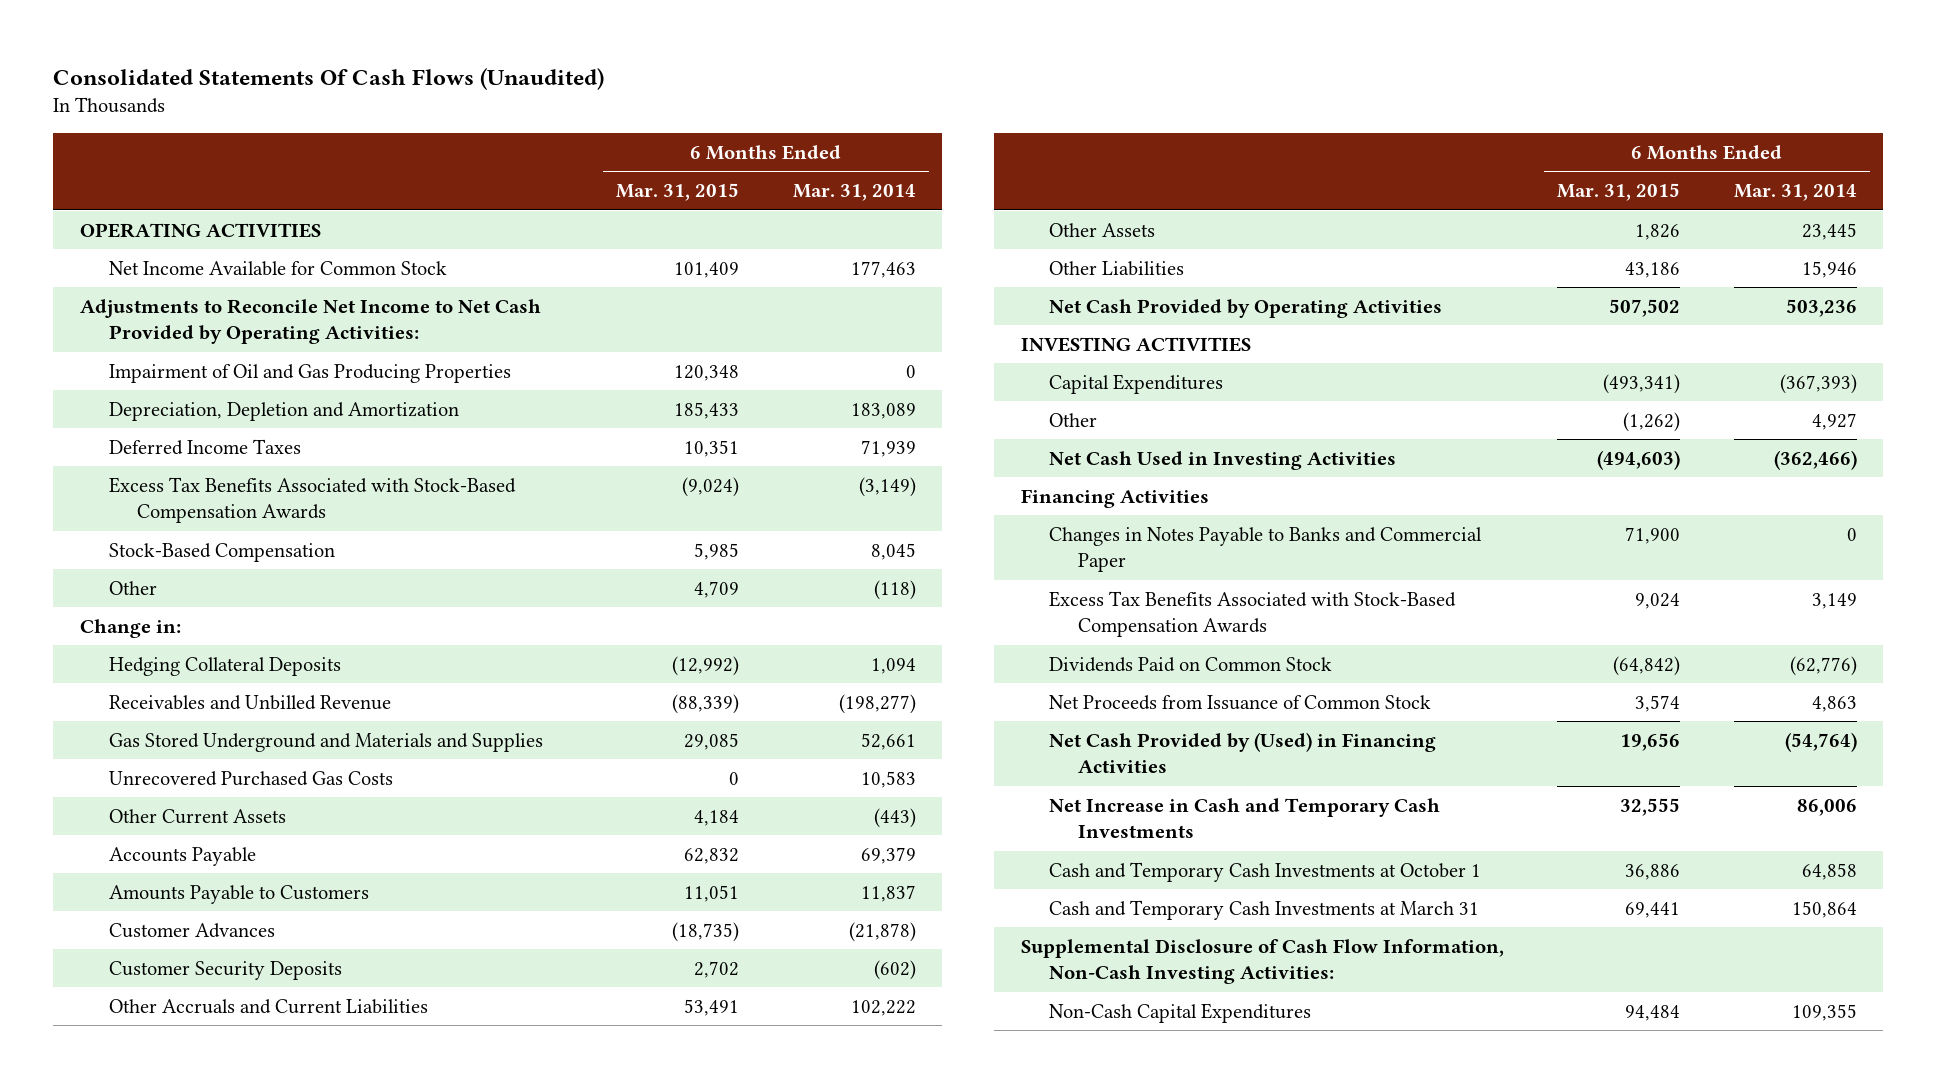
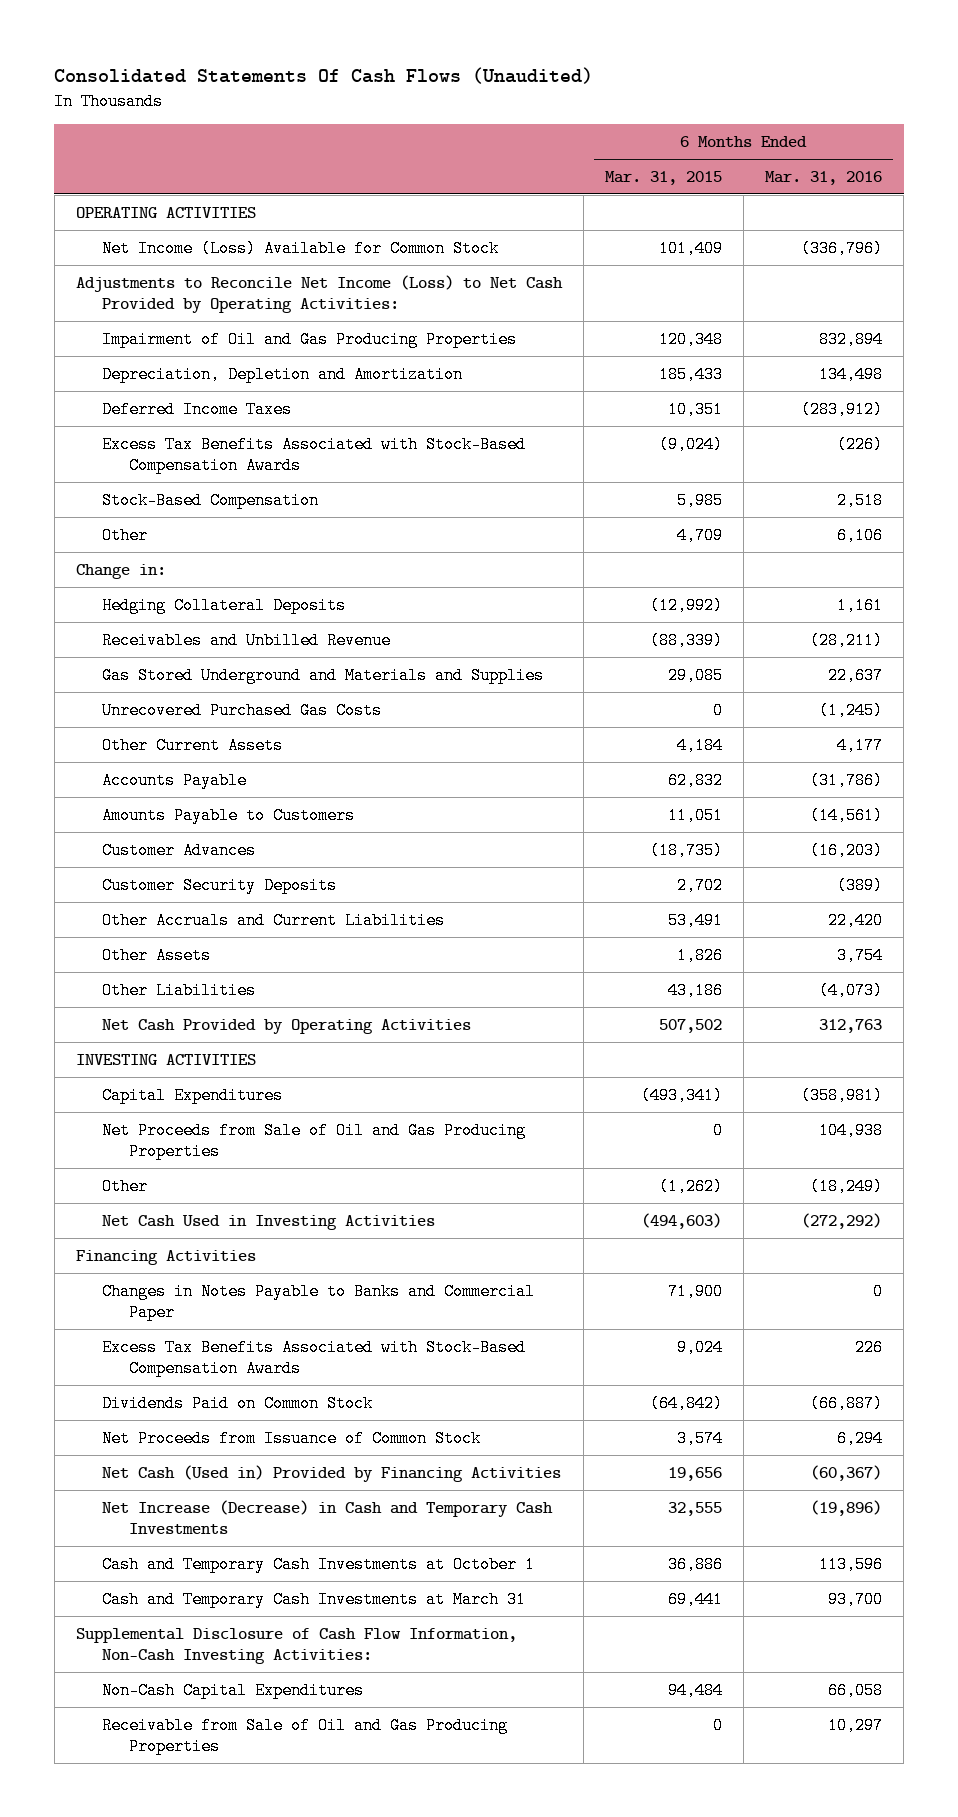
[792,184,916,202] Mar. 31, 2014 -> none
none -> [765,170,883,185] Mar. 31, 2016
[108,260,447,276] Net Income Available for Common Stock -> [102,239,500,257] Net Income (Loss) Available for Common Stock
[79,298,541,345] Adjustments to Reconcile Net Income to Net Cash Provided by Operating Activities: -> [75,274,563,313] Adjustments to Reconcile Net Income (Loss) to Net Cash Provided by Operating Activities:
none -> [102,1121,527,1160] Net Proceeds from Sale of Oil and Gas Producing Properties
[1049,731,1437,774] Net Cash Provided by (Used) in Financing Activities -> [102,1464,562,1482] Net Cash (Used in) Provided by Financing Activities
[1049,797,1441,839] Net Increase in Cash and Temporary Cash Investments -> [102,1499,554,1534] Net Increase (Decrease) in Cash and Temporary Cash Investments
none -> [102,1716,509,1755] Receivable from Sale of Oil and Gas Producing Properties

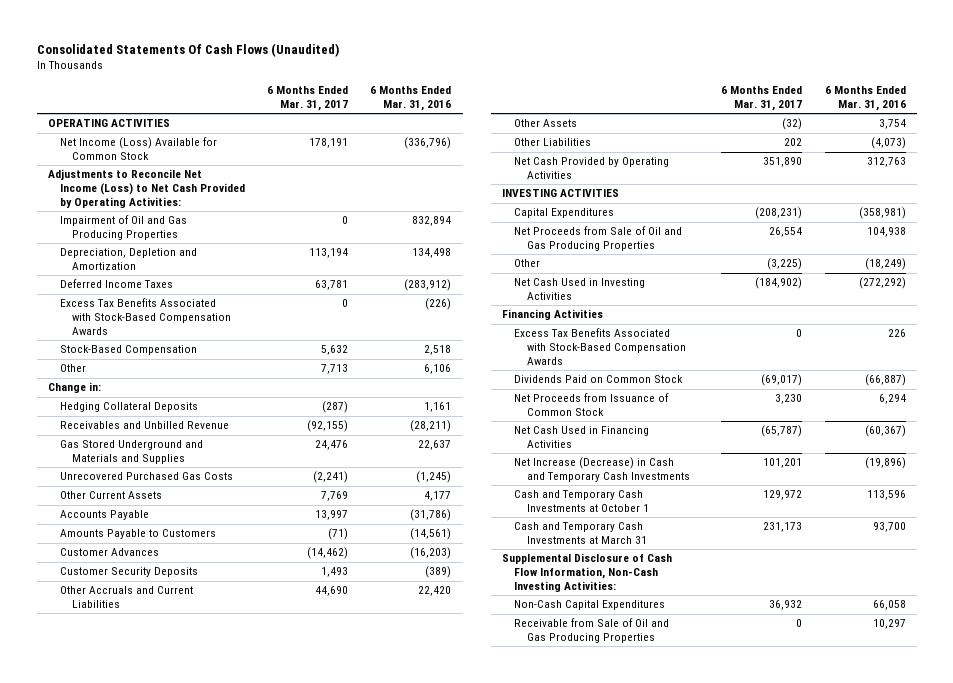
[604,170,722,185] Mar. 31, 2015 -> none
none -> [267,86,349,111] 6 Months Ended Mar. 31, 2017
[102,1282,536,1321] Changes in Notes Payable to Banks and Commercial Paper -> none
[102,1464,562,1482] Net Cash (Used in) Provided by Financing Activities -> [514,426,650,449] Net Cash Used in Financing Activities

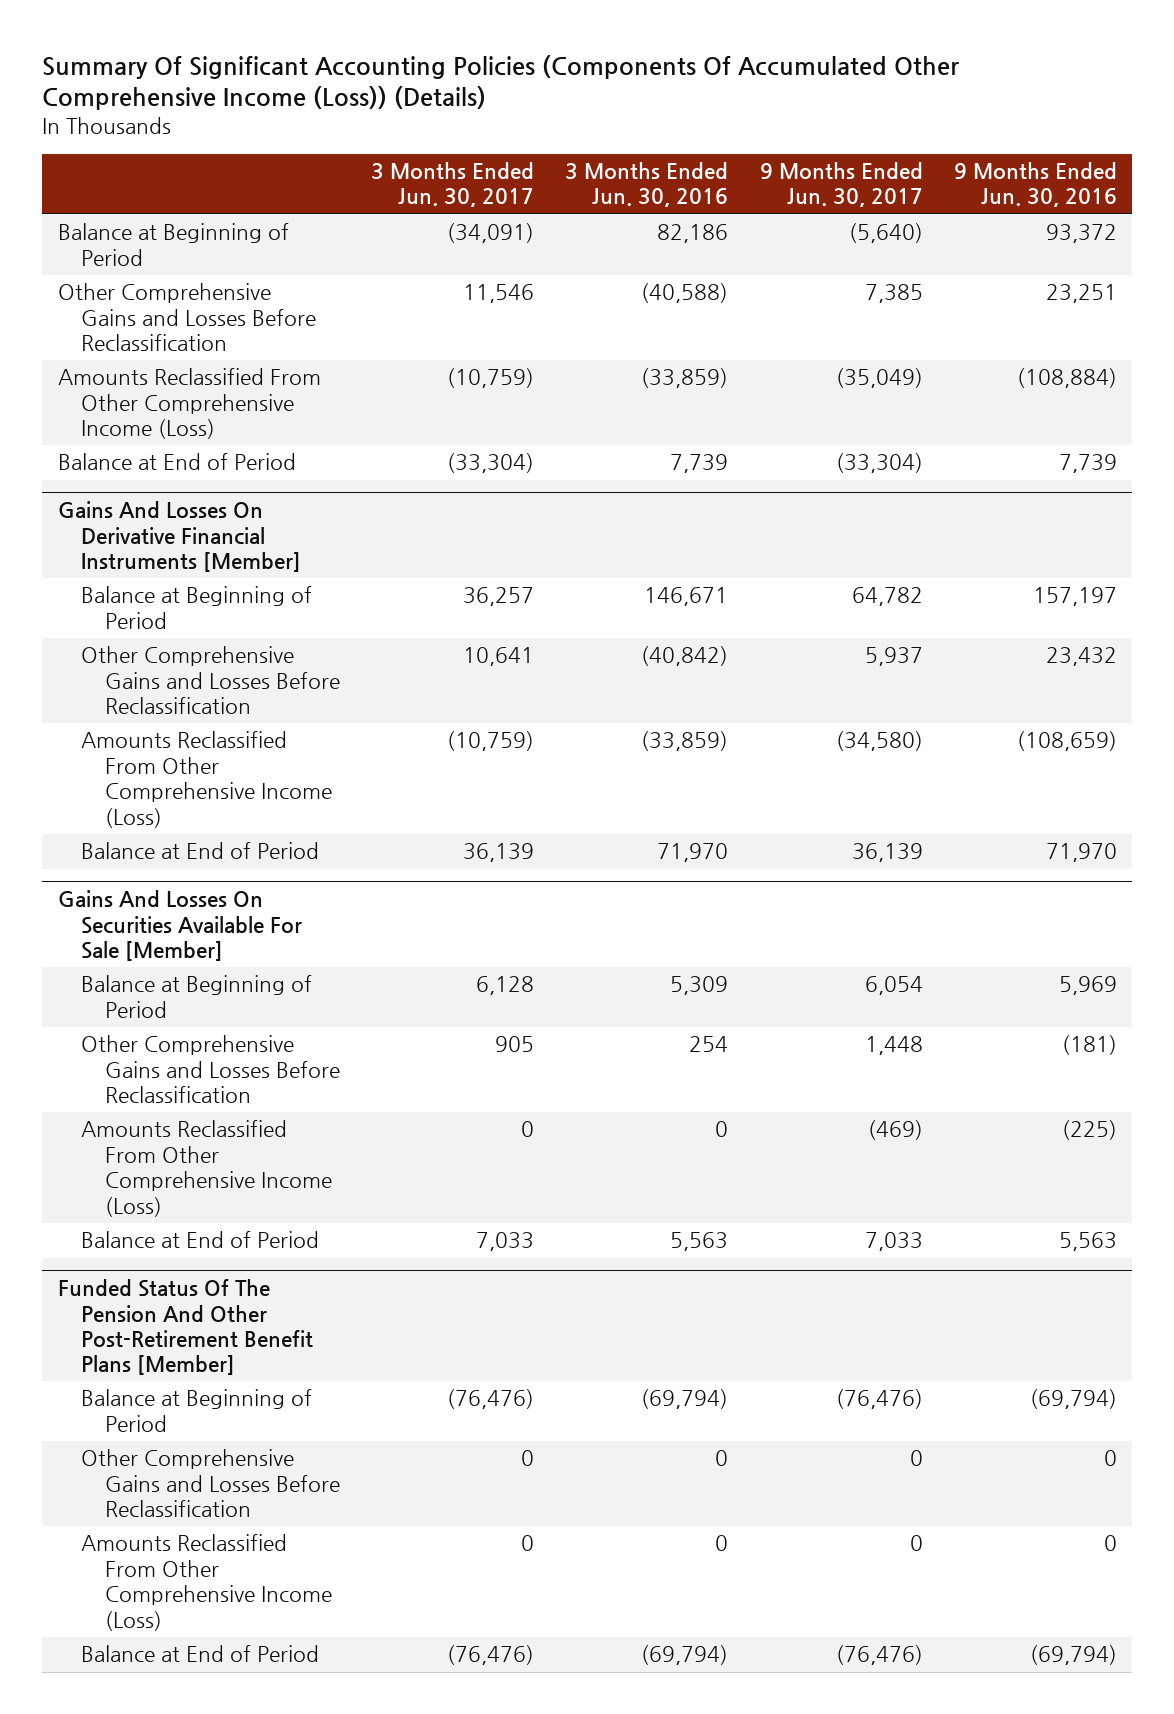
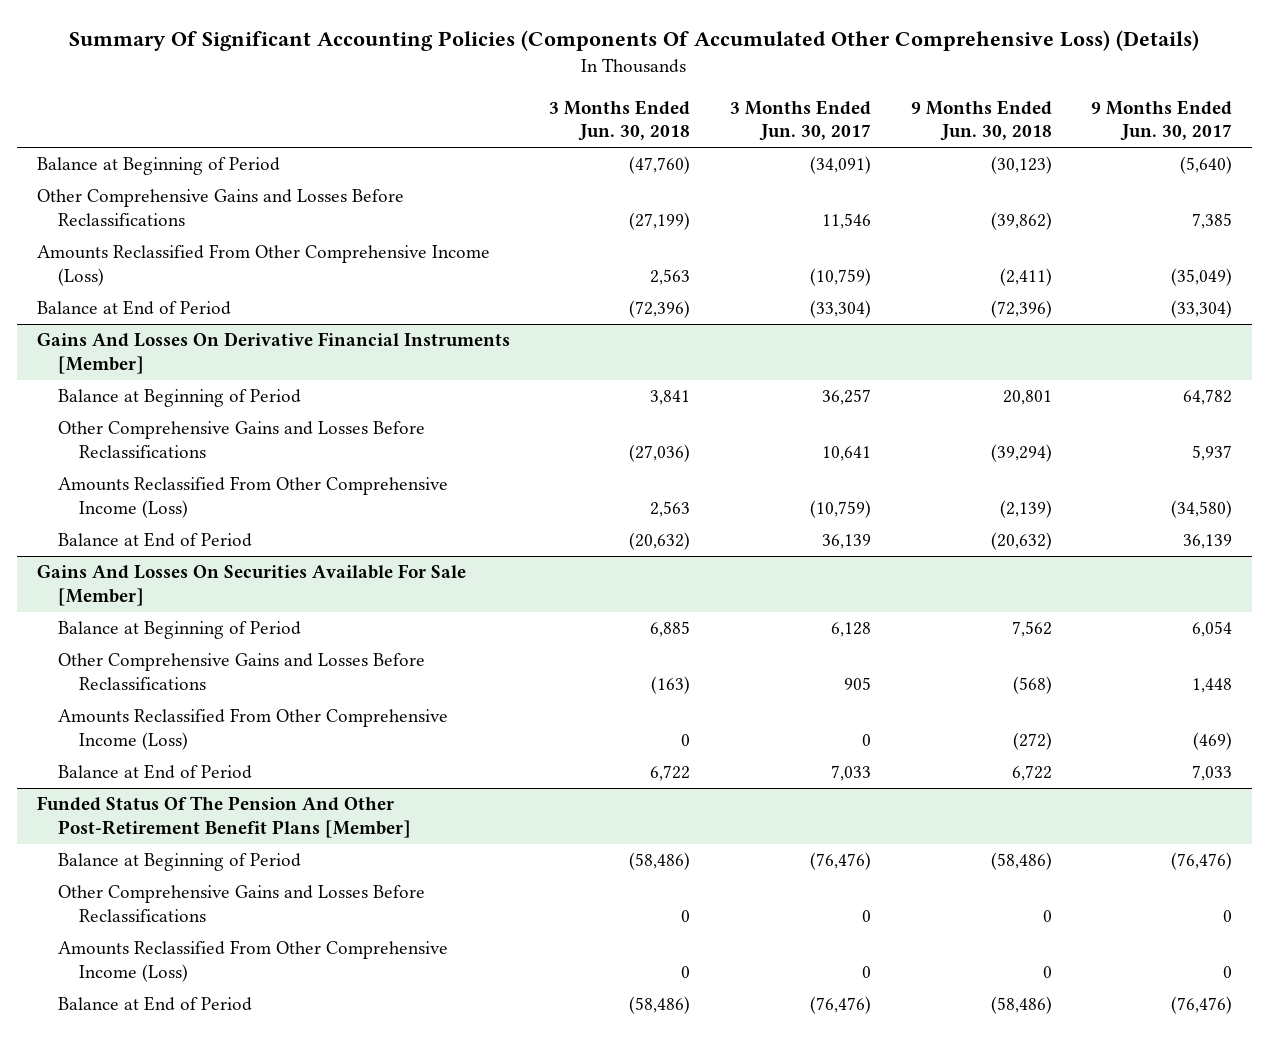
[41,54,959,111] Summary Of Significant Accounting Policies (Components Of Accumulated Other Comprehensive Income (Loss)) (Details) -> [69,30,1200,52] Summary Of Significant Accounting Policies (Components Of Accumulated Other Comprehensive Loss) (Details)
[565,162,729,208] 3 Months Ended Jun. 30, 2016 -> none
[953,162,1117,208] 9 Months Ended Jun. 30, 2016 -> none
none -> [549,99,691,142] 3 Months Ended Jun. 30, 2018
none -> [910,99,1052,142] 9 Months Ended Jun. 30, 2018
[57,283,317,352] Other Comprehensive Gains and Losses Before Reclassification -> [36,189,404,226] Other Comprehensive Gains and Losses Before Reclassifications
[81,646,341,715] Other Comprehensive Gains and Losses Before Reclassification -> [57,421,425,458] Other Comprehensive Gains and Losses Before Reclassifications
[81,1035,341,1104] Other Comprehensive Gains and Losses Before Reclassification -> [57,653,425,690] Other Comprehensive Gains and Losses Before Reclassifications
[81,1449,341,1518] Other Comprehensive Gains and Losses Before Reclassification -> [57,885,425,922] Other Comprehensive Gains and Losses Before Reclassifications

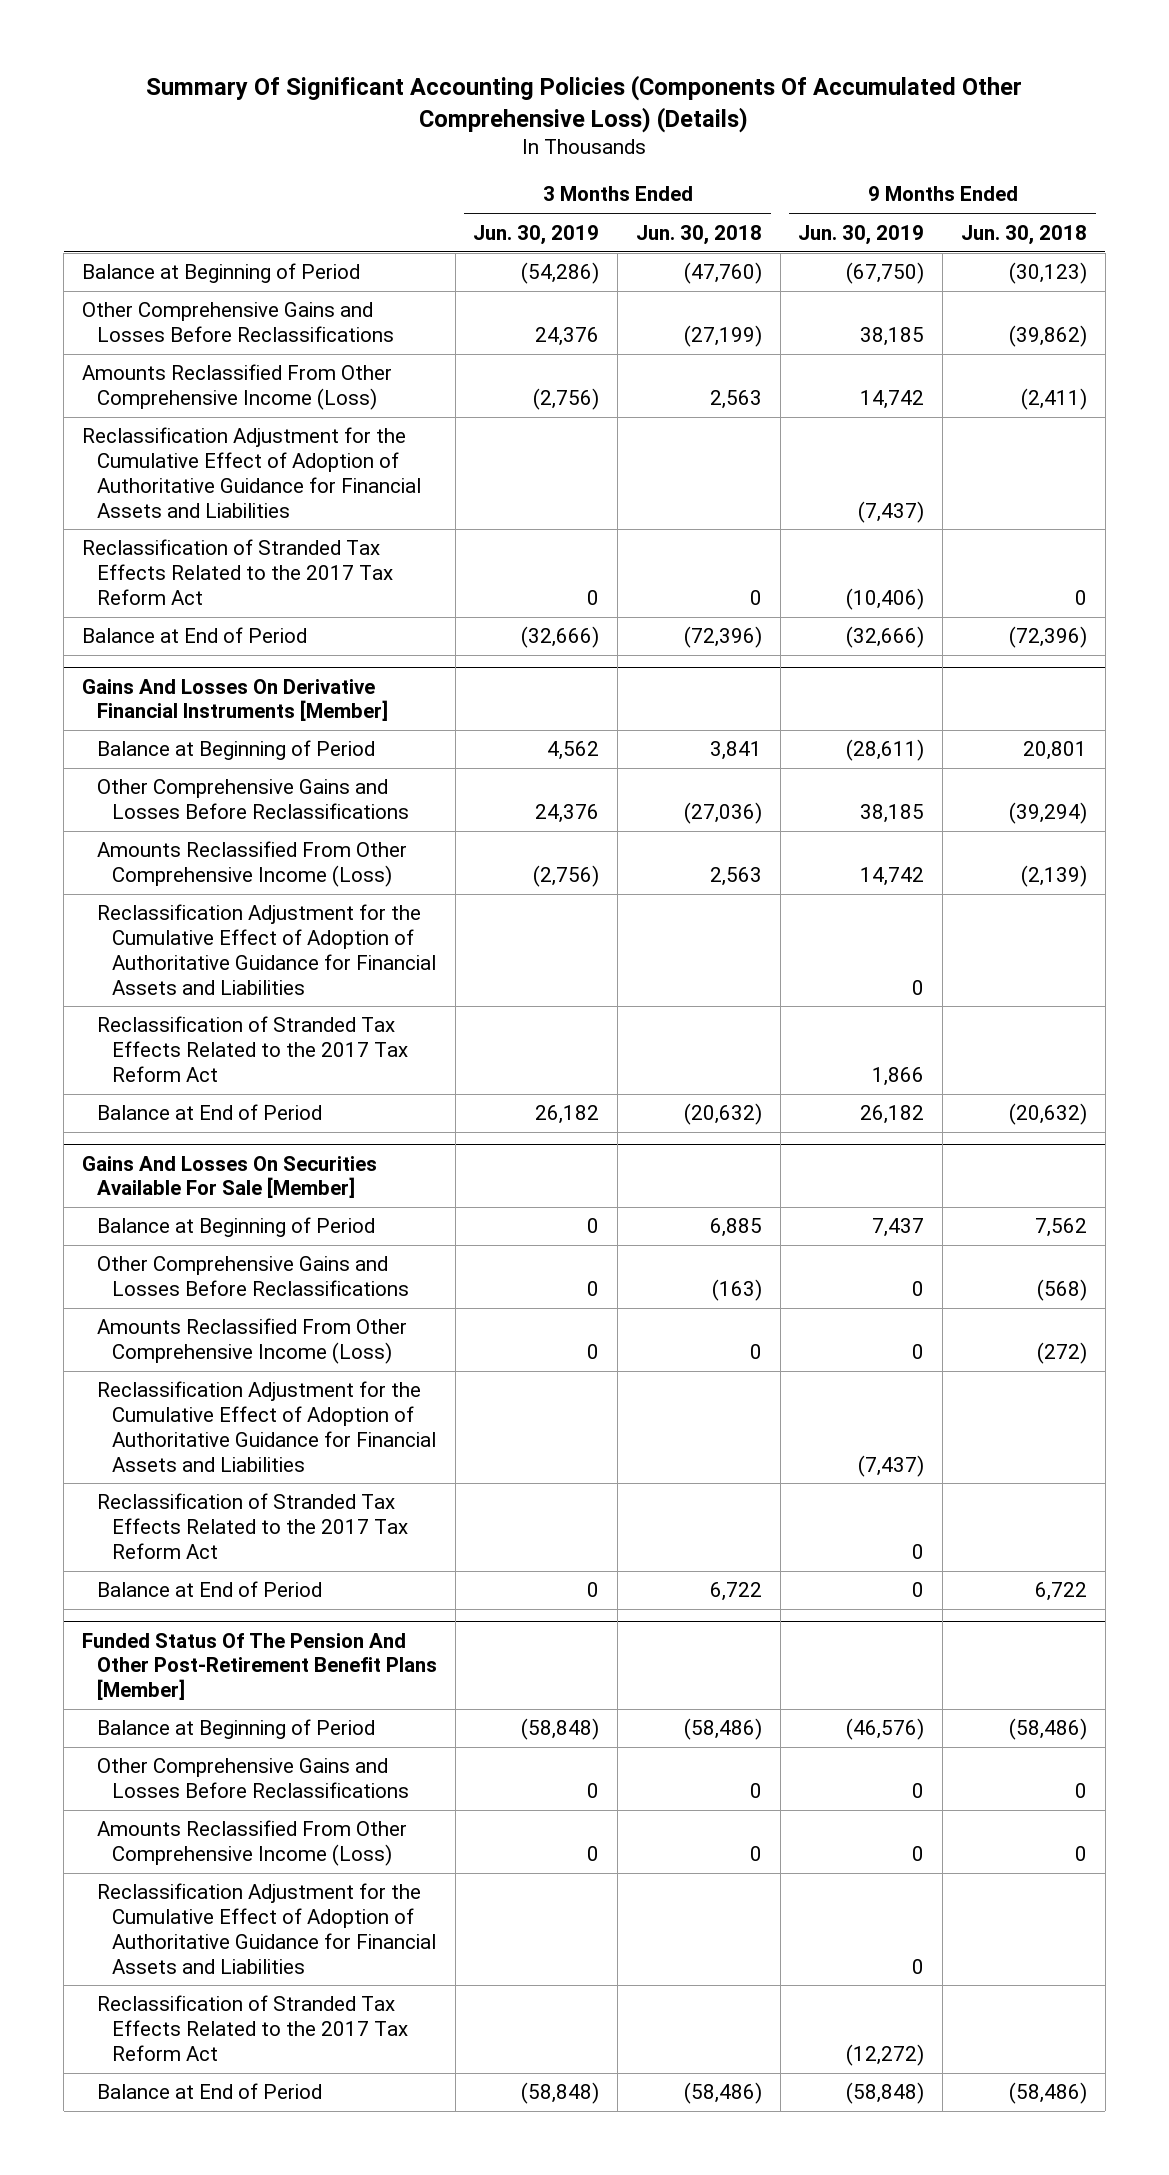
[729,99,871,142] 3 Months Ended Jun. 30, 2017 -> none
[1091,99,1233,142] 9 Months Ended Jun. 30, 2017 -> none
none -> [473,224,600,245] Jun. 30, 2019
none -> [798,224,925,245] Jun. 30, 2019
none -> [81,427,421,518] Reclassification Adjustment for the Cumulative Effect of Adoption of Authoritative Guidance for Financial Assets and Liabilities
none -> [81,539,393,605] Reclassification of Stranded Tax Effects Related to the 2017 Tax Reform Act
none -> [96,904,436,995] Reclassification Adjustment for the Cumulative Effect of Adoption of Authoritative Guidance for Financial Assets and Liabilities
none -> [96,1016,408,1082] Reclassification of Stranded Tax Effects Related to the 2017 Tax Reform Act
none -> [96,1381,436,1472] Reclassification Adjustment for the Cumulative Effect of Adoption of Authoritative Guidance for Financial Assets and Liabilities
none -> [96,1493,408,1559] Reclassification of Stranded Tax Effects Related to the 2017 Tax Reform Act
none -> [96,1883,436,1974] Reclassification Adjustment for the Cumulative Effect of Adoption of Authoritative Guidance for Financial Assets and Liabilities
none -> [96,1995,408,2061] Reclassification of Stranded Tax Effects Related to the 2017 Tax Reform Act

